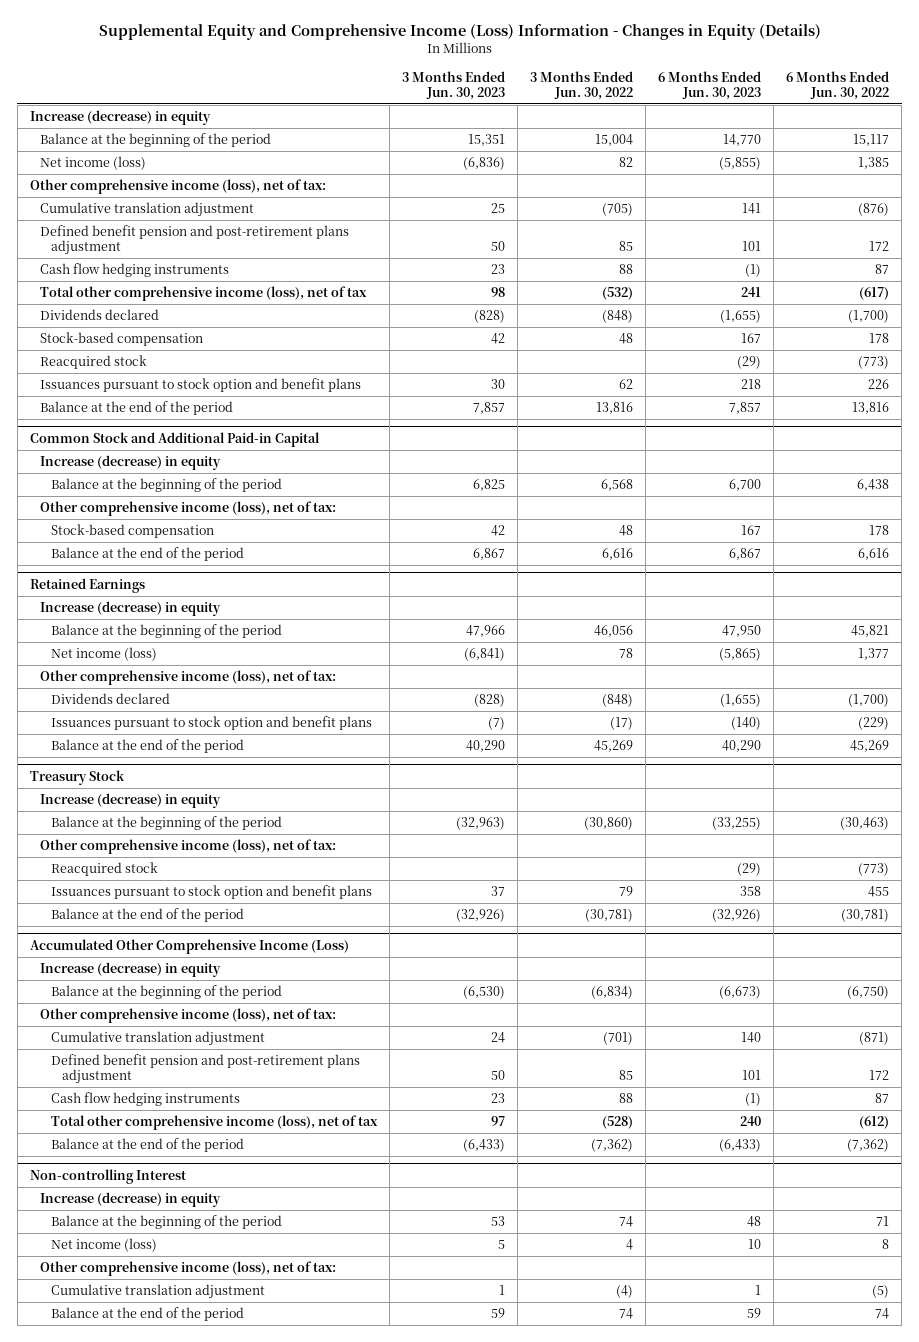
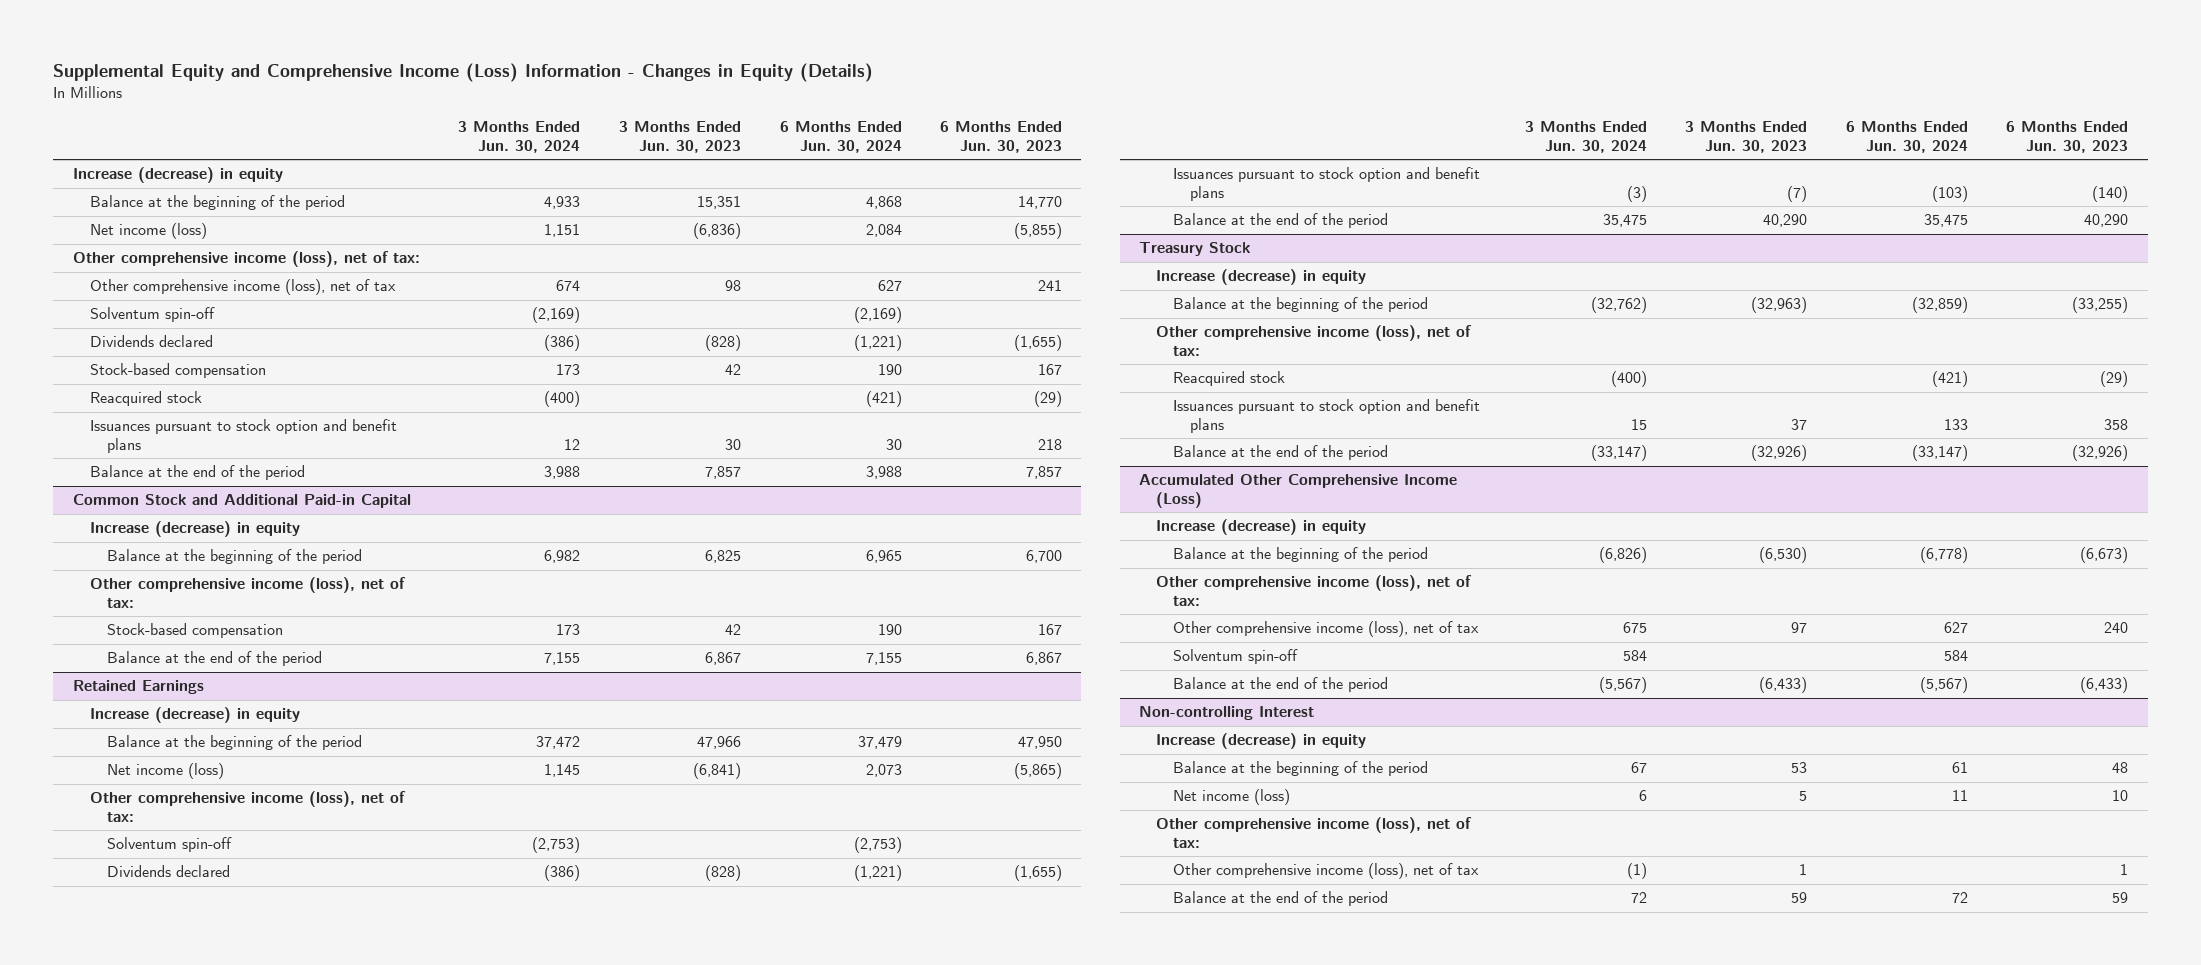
[530,70,634,100] 3 Months Ended Jun. 30, 2022 -> none
[786,70,890,100] 6 Months Ended Jun. 30, 2022 -> none
none -> [458,121,581,153] 3 Months Ended Jun. 30, 2024
none -> [779,121,902,153] 6 Months Ended Jun. 30, 2024
[40,202,255,218] Cumulative translation adjustment -> none
[40,225,350,256] Defined benefit pension and post-retirement plans adjustment -> none
[40,263,230,278] Cash flow hedging instruments -> none
[40,286,368,302] Total other comprehensive income (loss), net of tax -> [89,279,396,296] Other comprehensive income (loss), net of tax
none -> [89,307,215,323] Solventum spin-off
none -> [107,837,233,853] Solventum spin-off
[51,1031,266,1047] Cumulative translation adjustment -> none
[51,1054,361,1085] Defined benefit pension and post-retirement plans adjustment -> none
[51,1092,241,1107] Cash flow hedging instruments -> none
[51,1115,379,1131] Total other comprehensive income (loss), net of tax -> [1173,621,1480,638] Other comprehensive income (loss), net of tax
none -> [1173,649,1299,665] Solventum spin-off
[51,1284,266,1300] Cumulative translation adjustment -> none
none -> [1173,863,1480,880] Other comprehensive income (loss), net of tax

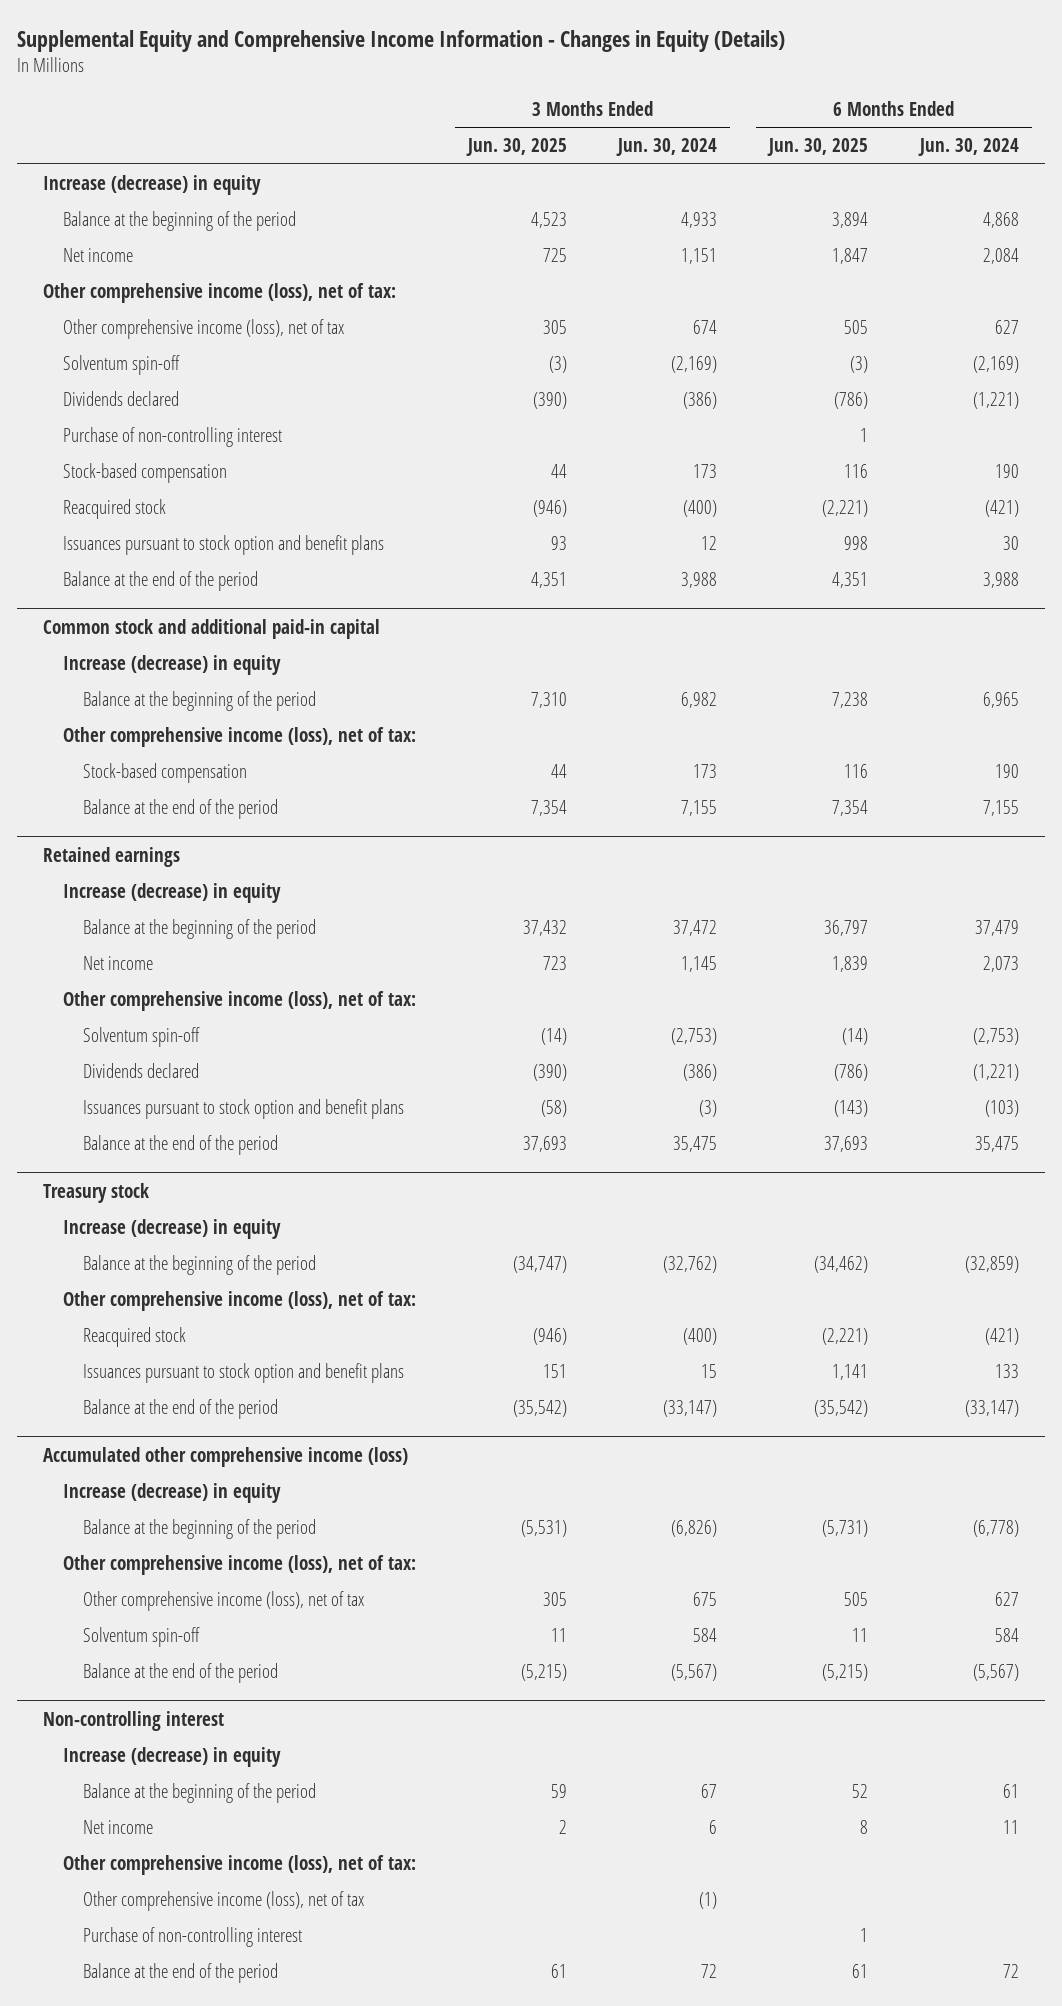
[53,63,874,83] Supplemental Equity and Comprehensive Income (Loss) Information - Changes in Equity (Details) -> [17,29,786,52] Supplemental Equity and Comprehensive Income Information - Changes in Equity (Details)
[618,121,741,153] 3 Months Ended Jun. 30, 2023 -> none
[940,121,1063,153] 6 Months Ended Jun. 30, 2023 -> none
none -> [465,138,567,157] Jun. 30, 2025
none -> [767,138,869,157] Jun. 30, 2025
[89,223,207,240] Net income (loss) -> [63,247,134,262] Net income
none -> [63,426,283,447] Purchase of non-controlling interest
[72,494,411,509] Common Stock and Additional Paid-in Capital -> [42,618,380,639] Common stock and additional paid-in capital
[72,680,204,695] Retained Earnings -> [42,846,180,867] Retained earnings
[107,763,225,780] Net income (loss) -> [83,955,154,970] Net income
[1138,242,1250,257] Treasury Stock -> [42,1182,149,1203] Treasury stock
[1138,474,1457,508] Accumulated Other Comprehensive Income (Loss) -> [42,1446,408,1467] Accumulated other comprehensive income (loss)
[1138,706,1314,721] Non-controlling Interest -> [42,1710,224,1731] Non-controlling interest
[1173,789,1291,806] Net income (loss) -> [83,1819,154,1834] Net income
none -> [83,1926,303,1947] Purchase of non-controlling interest

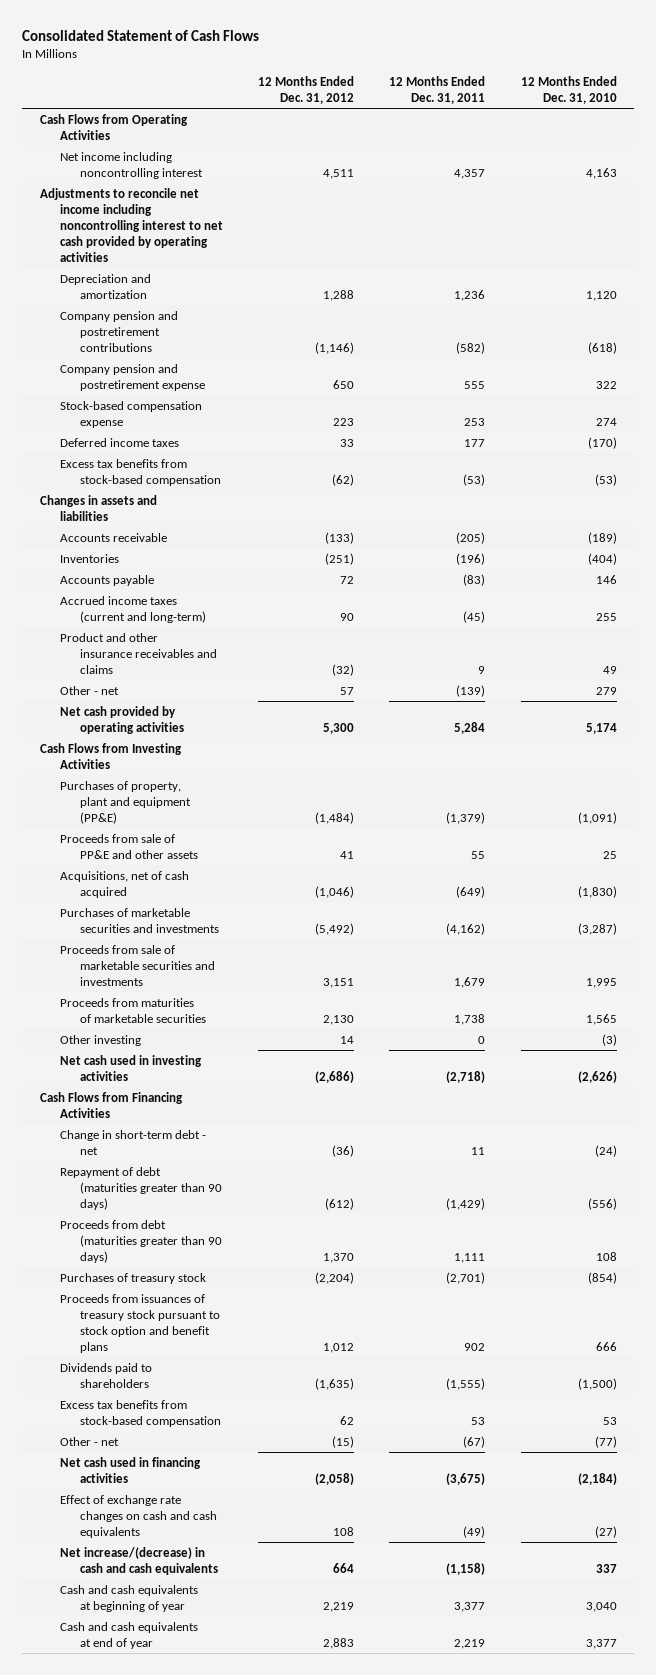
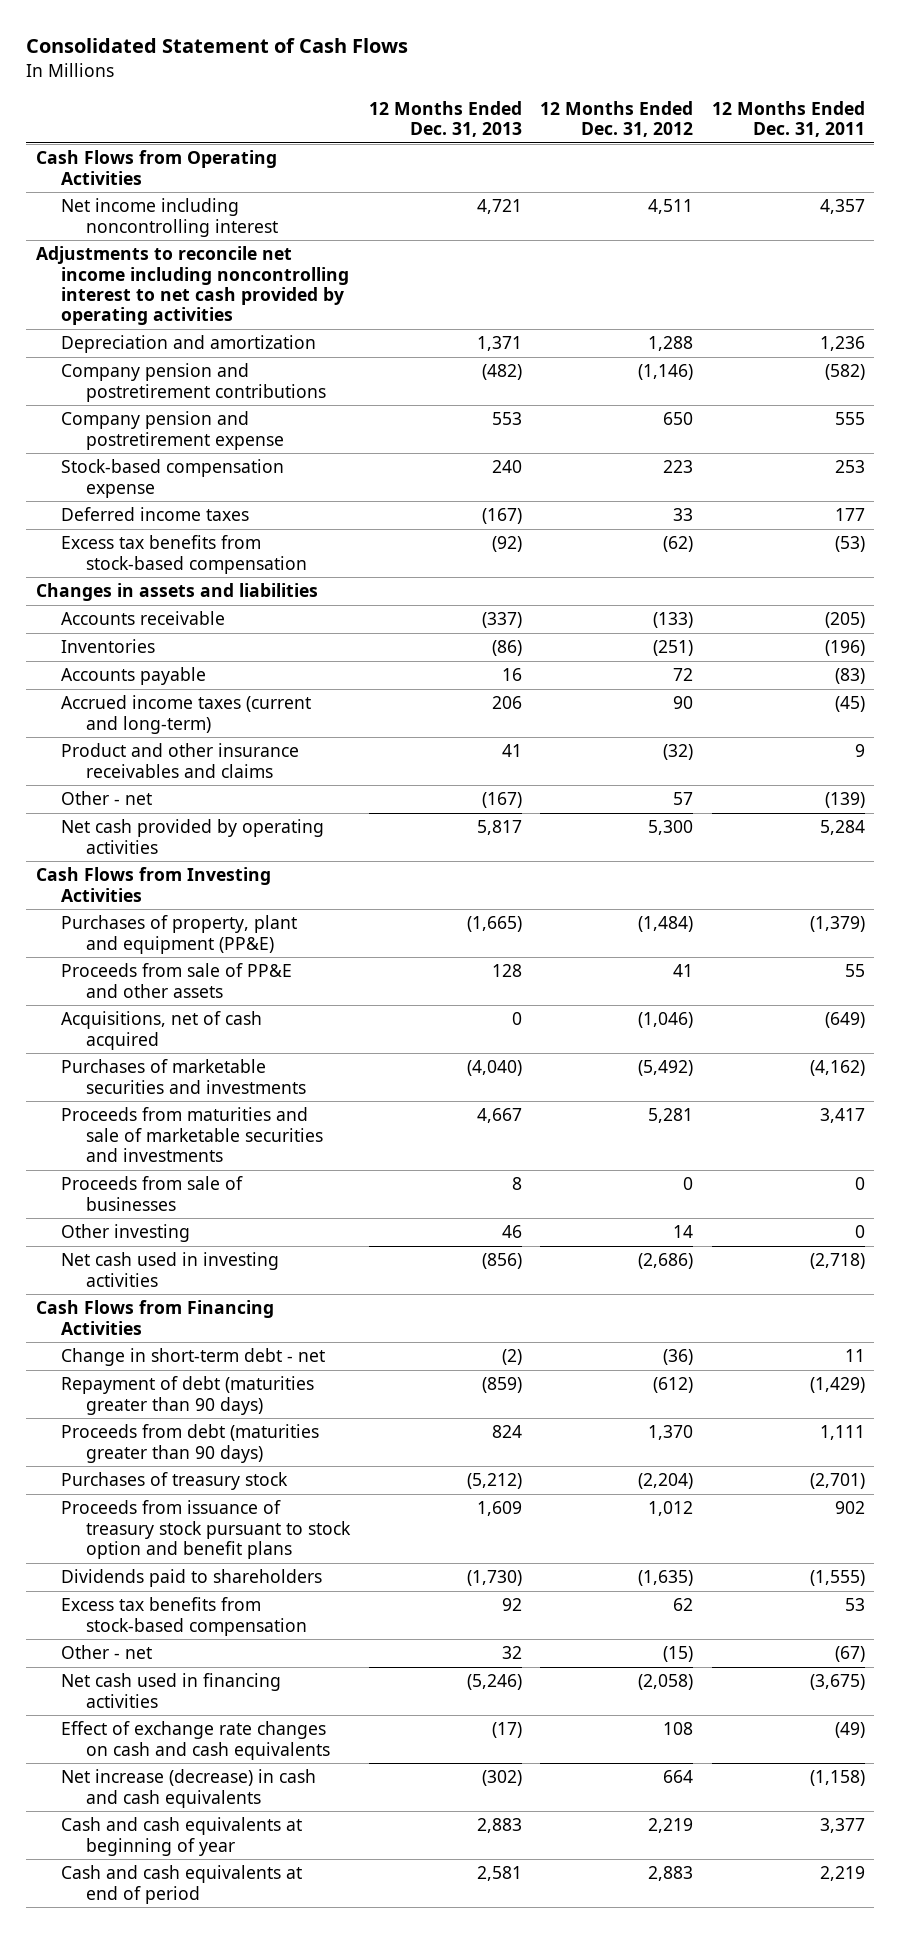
[520,75,617,104] 12 Months Ended Dec. 31, 2010 -> none
none -> [368,100,522,137] 12 Months Ended Dec. 31, 2013
[59,997,206,1023] Proceeds from maturities of marketable securities -> none
[59,944,215,986] Proceeds from sale of marketable securities and investments -> [60,1107,324,1162] Proceeds from maturities and sale of marketable securities and investments
[323,977,355,988] 3,151 -> [648,1108,694,1124] 5,281
[454,976,486,988] 1,679 -> [819,1108,865,1124] 3,417
none -> [60,1176,243,1211] Proceeds from sale of businesses
[59,1293,220,1353] Proceeds from issuances of treasury stock pursuant to stock option and benefit plans -> [60,1500,352,1559] Proceeds from issuance of treasury stock pursuant to stock option and benefit plans
[59,1546,218,1575] Net increase/(decrease) in cash and cash equivalents -> [60,1769,316,1808] Net increase (decrease) in cash and cash equivalents
[59,1621,198,1649] Cash and cash equivalents at end of year -> [60,1865,302,1904] Cash and cash equivalents at end of period

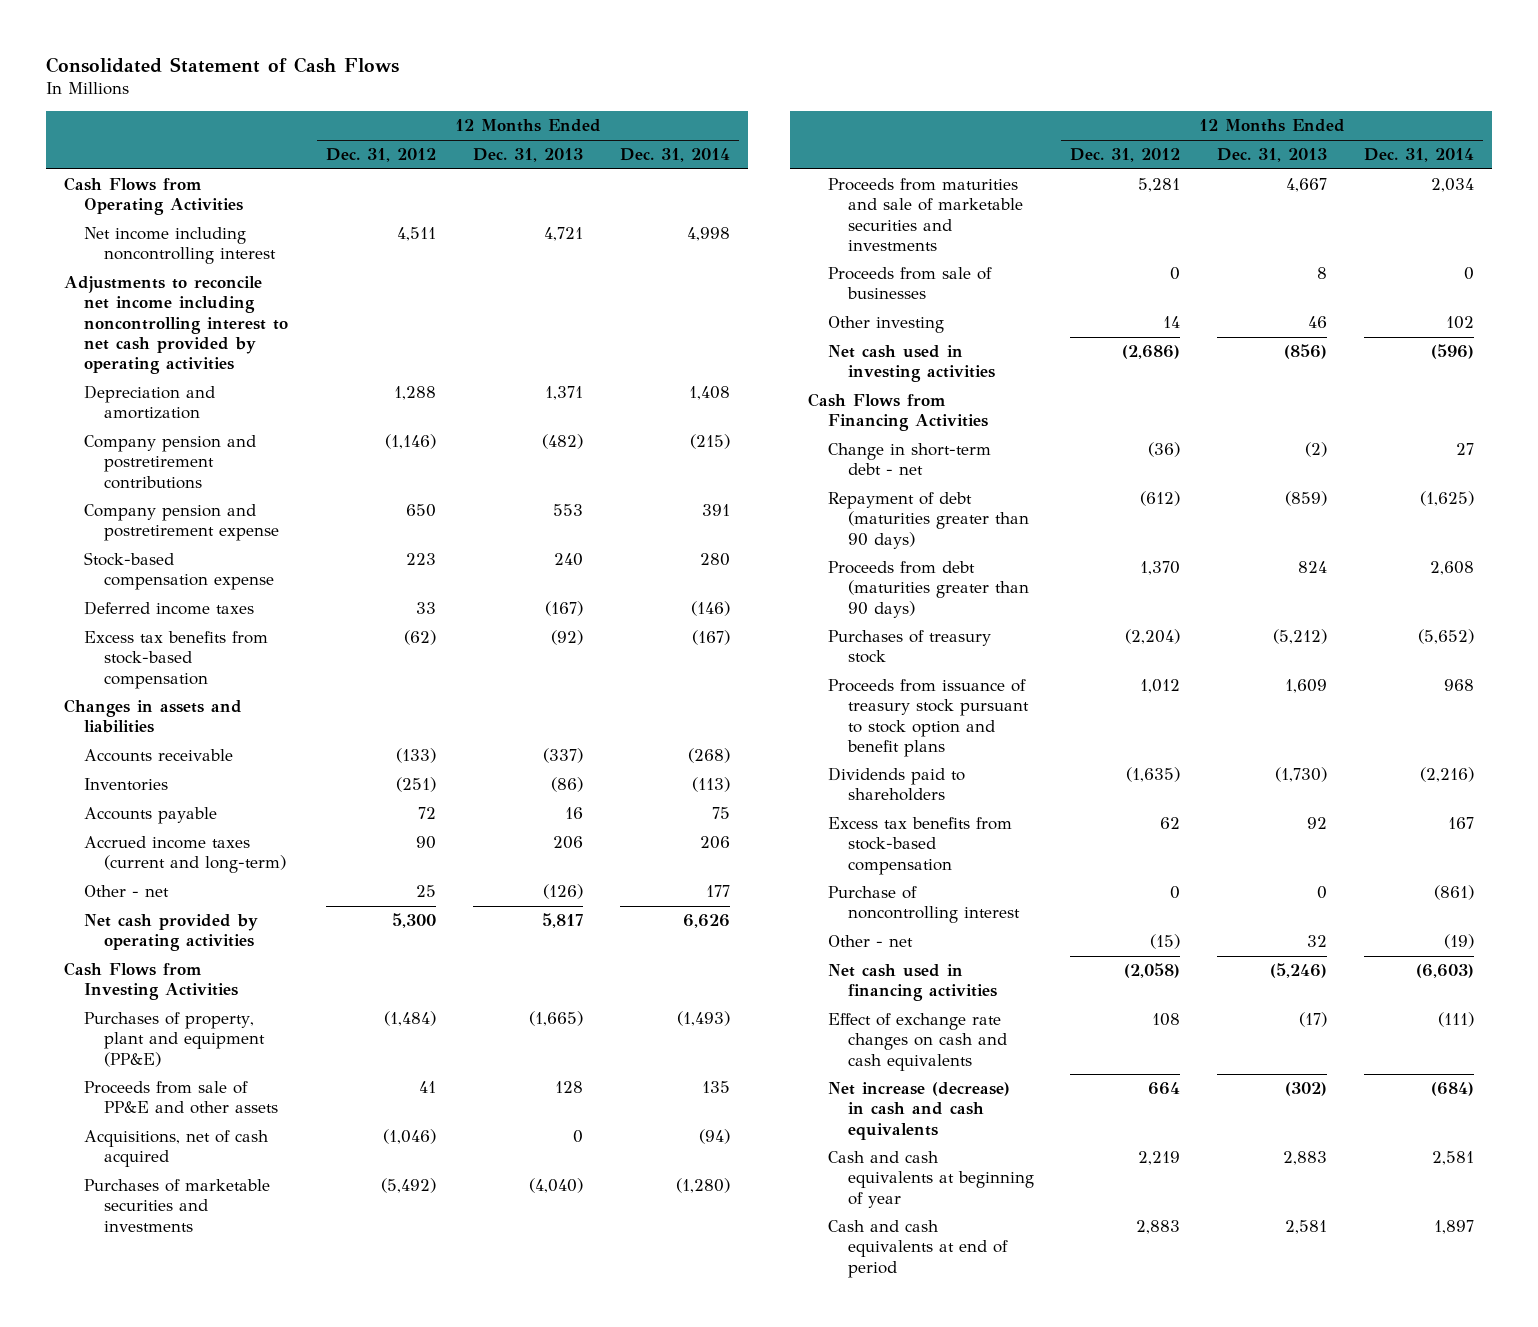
[711,100,865,137] 12 Months Ended Dec. 31, 2011 -> none
none -> [619,148,730,163] Dec. 31, 2014
[60,743,299,778] Product and other insurance receivables and claims -> none
[481,792,522,809] (167) -> [542,884,583,900] (126)
[673,792,694,806] 57 -> [416,885,437,898] 25
none -> [828,886,1020,924] Purchase of noncontrolling interest

